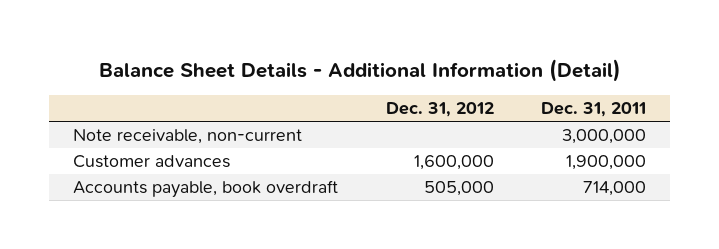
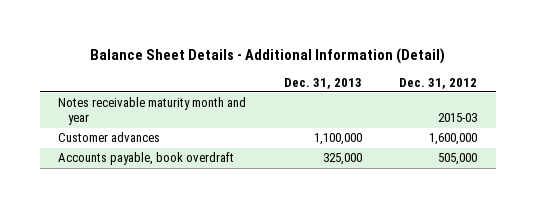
[541,102,647,118] Dec. 31, 2011 -> none
none -> [283,77,362,89] Dec. 31, 2013
[73,129,303,145] Note receivable, non-current -> none
none -> [58,97,247,126] Notes receivable maturity month and year

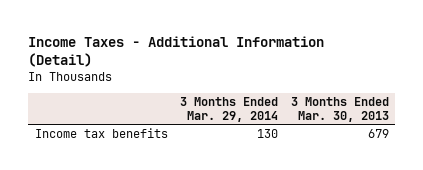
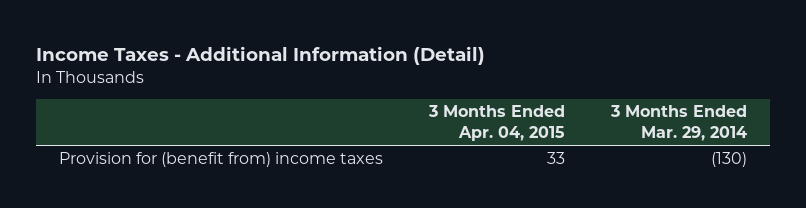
[290,97,389,122] 3 Months Ended Mar. 30, 2013 -> none
none -> [428,105,566,142] 3 Months Ended Apr. 04, 2015
[34,128,168,139] Income tax benefits -> [59,152,384,168] Provision for (benefit from) income taxes
[257,129,279,139] 130 -> [710,152,747,168] (130)

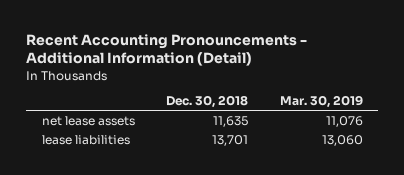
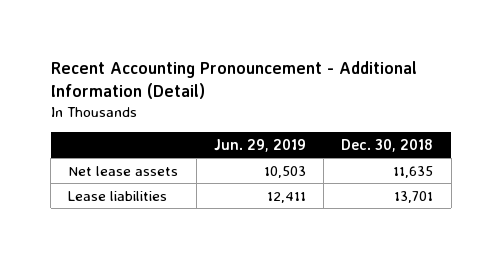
[25,33,307,67] Recent Accounting Pronouncements - Additional Information (Detail) -> [50,60,417,100] Recent Accounting Pronouncement - Additional Information (Detail)
[279,95,363,109] Mar. 30, 2019 -> none
none -> [213,138,306,152] Jun. 29, 2019
[41,115,135,126] net lease assets -> [68,165,179,176] Net lease assets
[41,134,130,145] lease liabilities -> [68,190,168,201] Lease liabilities

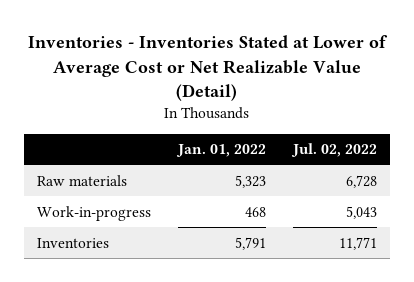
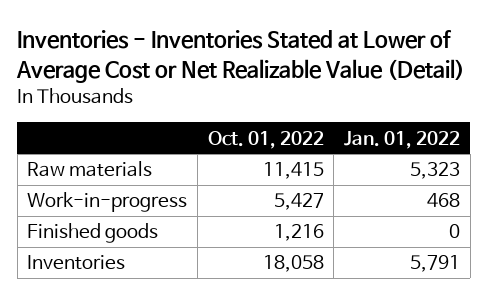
[290,143,377,158] Jul. 02, 2022 -> none
none -> [207,130,324,149] Oct. 01, 2022
none -> [27,223,159,244] Finished goods

